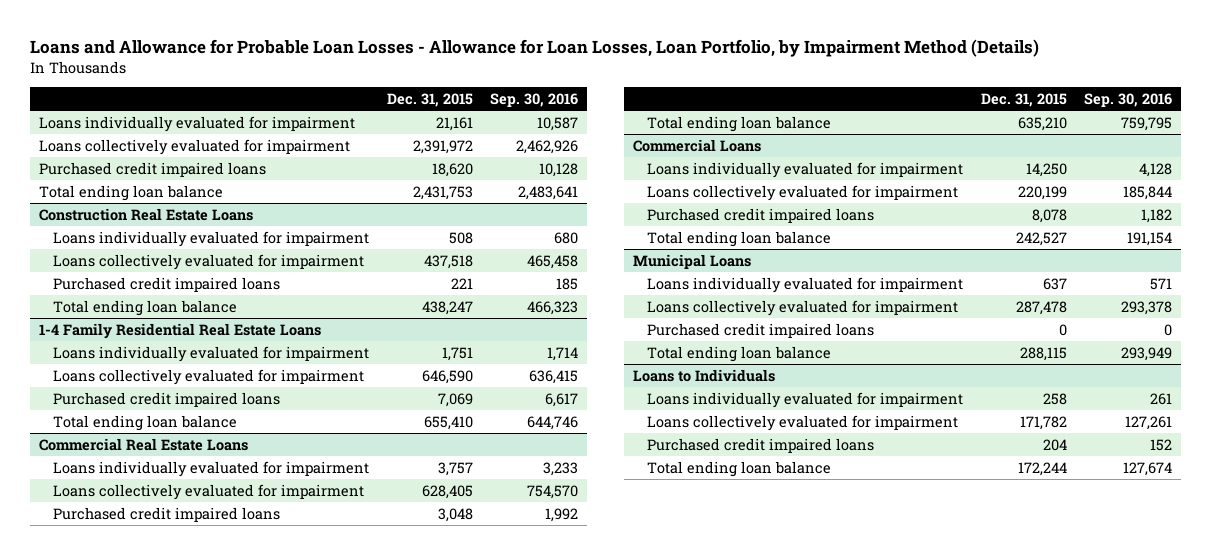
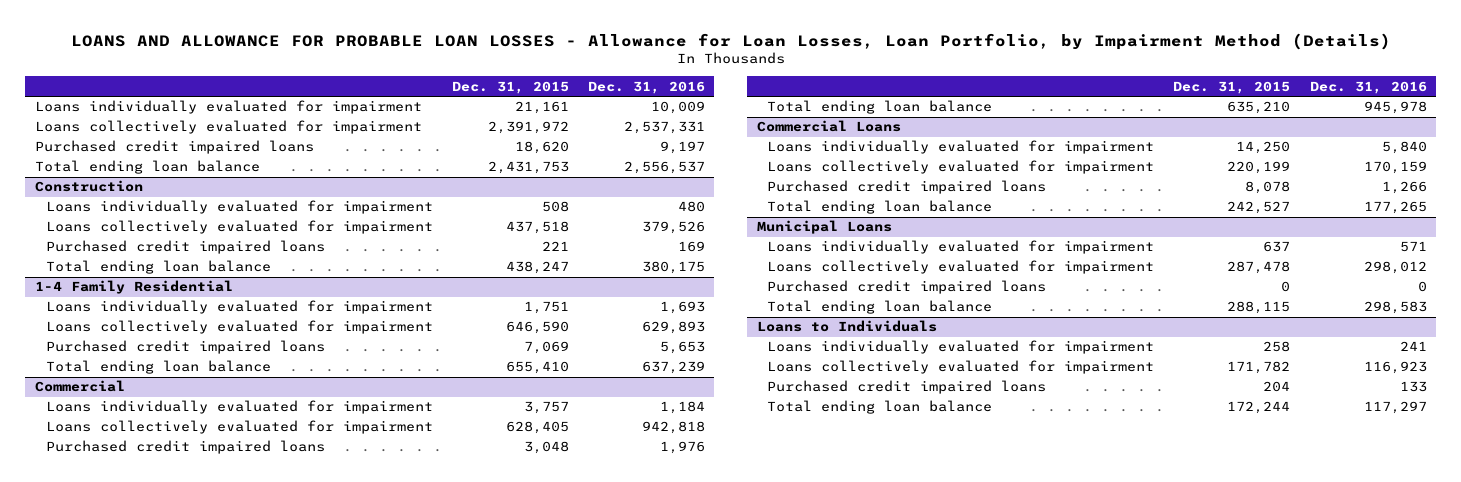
[30,38,1040,57] Loans and Allowance for Probable Loan Losses - Allowance for Loan Losses, Loan Portfolio, by Impairment Method (Details) -> [70,32,1391,50] LOANS AND ALLOWANCE FOR PROBABLE LOAN LOSSES - Allowance for Loan Losses, Loan Portfolio, by Impairment Method (Details)
[490,93,579,108] Sep. 30, 2016 -> none
none -> [587,80,705,94] Dec. 31, 2016
[38,207,253,221] Construction Real Estate Loans -> [34,180,143,193] Construction
[38,322,321,339] 1-4 Family Residential Real Estate Loans -> [34,280,233,295] 1-4 Family Residential
[38,437,248,451] Commercial Real Estate Loans -> [34,380,125,393] Commercial

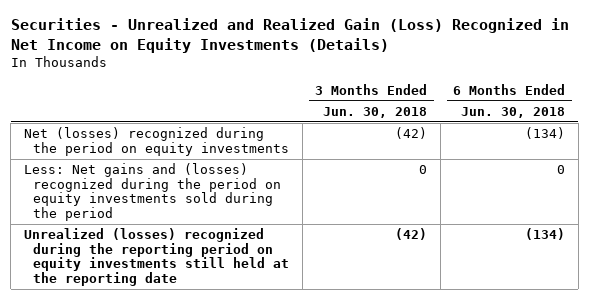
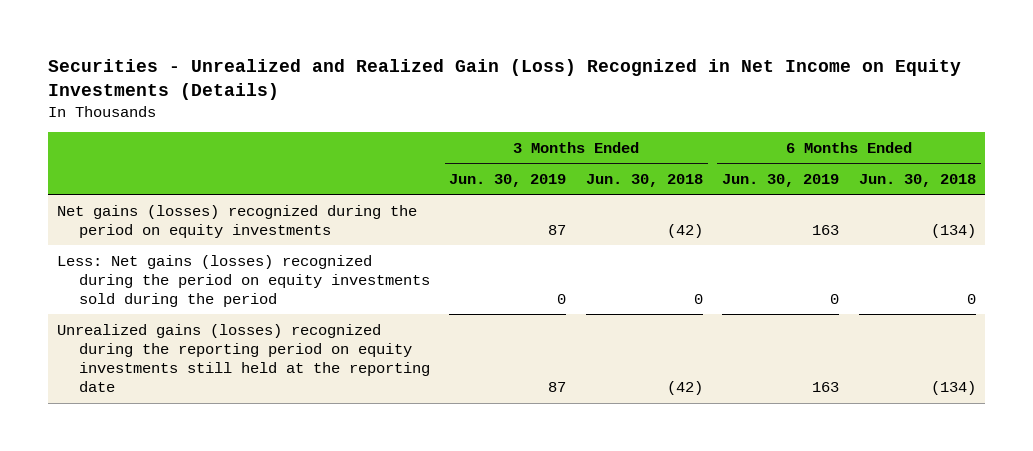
none -> [449,173,567,187] Jun. 30, 2019
none -> [722,173,840,187] Jun. 30, 2019
[23,127,290,156] Net (losses) recognized during the period on equity investments -> [57,204,418,238] Net gains (losses) recognized during the period on equity investments
[23,163,282,221] Less: Net gains and (losses) recognized during the period on equity investments sold during the period -> [57,254,430,308] Less: Net gains (losses) recognized during the period on equity investments sold during the period
[23,228,290,286] Unrealized (losses) recognized during the reporting period on equity investments still held at the reporting date -> [57,323,430,393] Unrealized gains (losses) recognized during the reporting period on equity investments still held at the reporting date

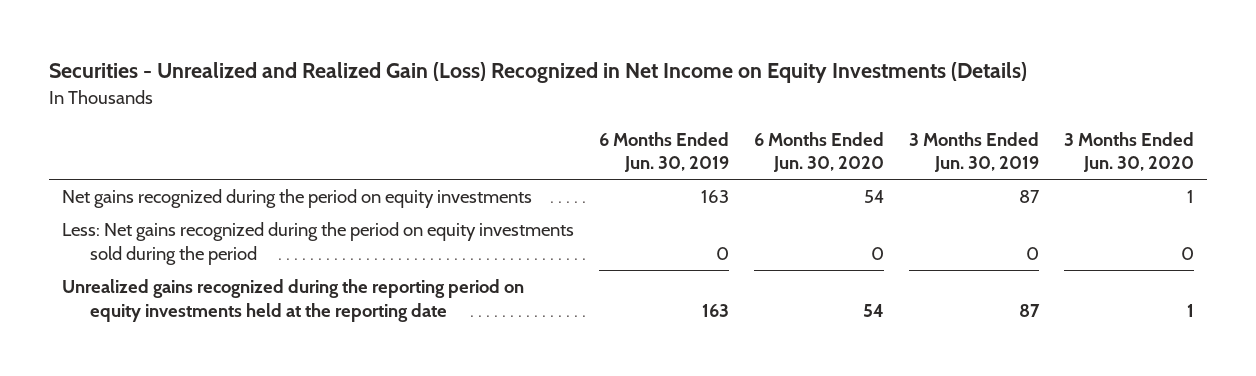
[585,173,703,187] Jun. 30, 2018 -> none
[858,173,976,187] Jun. 30, 2018 -> none
none -> [754,131,885,173] 6 Months Ended Jun. 30, 2020
none -> [1064,131,1195,173] 3 Months Ended Jun. 30, 2020
[57,204,418,238] Net gains (losses) recognized during the period on equity investments -> [61,189,532,209] Net gains recognized during the period on equity investments
[57,254,430,308] Less: Net gains (losses) recognized during the period on equity investments sold during the period -> [61,222,574,265] Less: Net gains recognized during the period on equity investments sold during the period
[57,323,430,393] Unrealized gains (losses) recognized during the reporting period on equity investments still held at the reporting date -> [61,279,524,322] Unrealized gains recognized during the reporting period on equity investments held at the reporting date

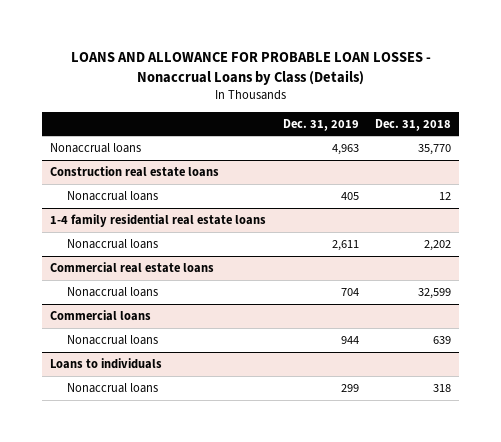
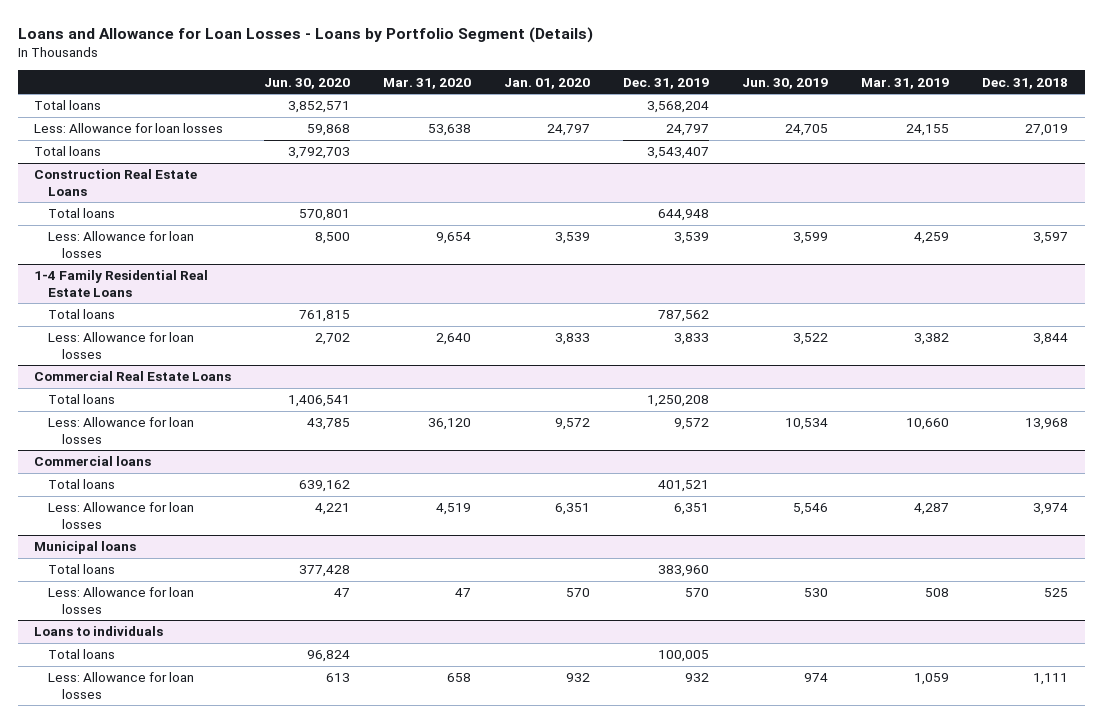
[70,51,431,85] LOANS AND ALLOWANCE FOR PROBABLE LOAN LOSSES - Nonaccrual Loans by Class (Details) -> [18,26,594,43] Loans and Allowance for Loan Losses - Loans by Portfolio Segment (Details)
none -> [264,77,351,89] Jun. 30, 2020
none -> [383,77,472,89] Mar. 31, 2020
none -> [504,77,591,89] Jan. 01, 2020
none -> [742,77,829,89] Jun. 30, 2019
none -> [861,77,950,89] Mar. 31, 2019
[50,142,142,153] Nonaccrual loans -> none
[66,190,158,201] Nonaccrual loans -> none
[66,238,158,249] Nonaccrual loans -> none
[66,286,158,297] Nonaccrual loans -> none
none -> [34,100,102,111] Total loans
none -> [34,123,224,134] Less: Allowance for loan losses
none -> [34,146,102,157] Total loans
[50,165,220,177] Construction real estate loans -> [34,169,198,196] Construction Real Estate Loans
none -> [48,208,116,219] Total loans
none -> [48,231,195,258] Less: Allowance for loan losses
[50,213,267,227] 1-4 family residential real estate loans -> [34,270,209,297] 1-4 Family Residential Real Estate Loans
none -> [48,309,116,320] Total loans
none -> [48,332,195,359] Less: Allowance for loan losses
[50,261,215,273] Commercial real estate loans -> [34,371,232,382] Commercial Real Estate Loans
none -> [48,394,116,405] Total loans
none -> [48,417,195,444] Less: Allowance for loan losses
[66,334,158,345] Nonaccrual loans -> none
none -> [48,479,116,490] Total loans
none -> [48,502,195,529] Less: Allowance for loan losses
none -> [34,541,137,555] Municipal loans
none -> [48,564,116,575] Total loans
none -> [48,587,195,614] Less: Allowance for loan losses
[66,382,158,393] Nonaccrual loans -> none
none -> [48,649,116,660] Total loans
none -> [48,672,195,699] Less: Allowance for loan losses

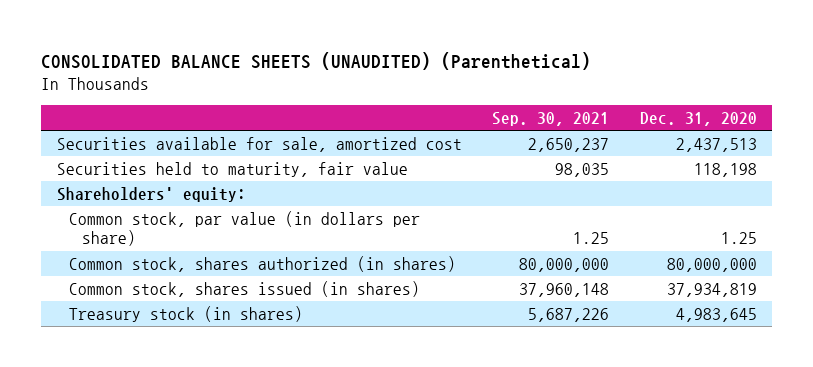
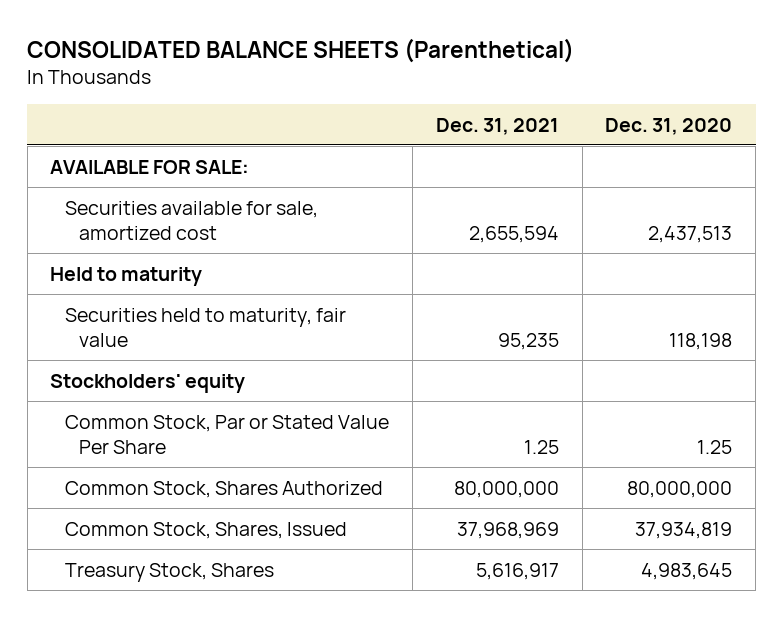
[41,51,592,70] CONSOLIDATED BALANCE SHEETS (UNAUDITED) (Parenthetical) -> [27,37,575,63] CONSOLIDATED BALANCE SHEETS (Parenthetical)
[492,112,610,127] Sep. 30, 2021 -> none
none -> [435,117,559,135] Dec. 31, 2021
none -> [50,159,250,174] AVAILABLE FOR SALE:
none -> [50,266,203,286] Held to maturity
[56,186,246,202] Shareholders' equity: -> none
none -> [50,373,246,393] Stockholders' equity
[69,210,421,247] Common stock, par value (in dollars per share) -> [64,414,389,454] Common Stock, Par or Stated Value Per Share
[69,255,457,272] Common stock, shares authorized (in shares) -> [64,480,383,498] Common Stock, Shares Authorized
[69,280,421,297] Common stock, shares issued (in shares) -> [64,521,347,539] Common Stock, Shares, Issued
[69,305,304,322] Treasury stock (in shares) -> [64,562,274,582] Treasury Stock, Shares

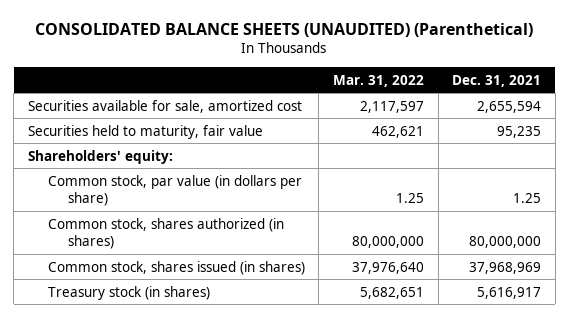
[27,37,575,63] CONSOLIDATED BALANCE SHEETS (Parenthetical) -> [35,22,534,37] CONSOLIDATED BALANCE SHEETS (UNAUDITED) (Parenthetical)
[605,117,733,135] Dec. 31, 2020 -> none
none -> [332,74,424,87] Mar. 31, 2022
[50,159,250,174] AVAILABLE FOR SALE: -> none
[50,266,203,286] Held to maturity -> none
[50,373,246,393] Stockholders' equity -> none
none -> [27,149,173,164] Shareholders' equity:
[64,414,389,454] Common Stock, Par or Stated Value Per Share -> [47,174,302,207] Common stock, par value (in dollars per share)
[64,480,383,498] Common Stock, Shares Authorized -> [47,217,284,250] Common stock, shares authorized (in shares)
[64,521,347,539] Common Stock, Shares, Issued -> [47,260,305,275] Common stock, shares issued (in shares)
[64,562,274,582] Treasury Stock, Shares -> [47,285,210,300] Treasury stock (in shares)

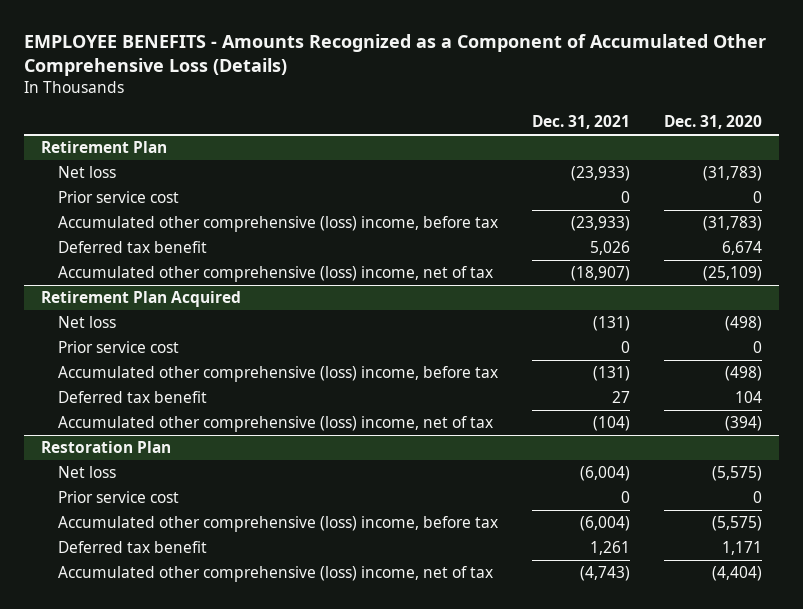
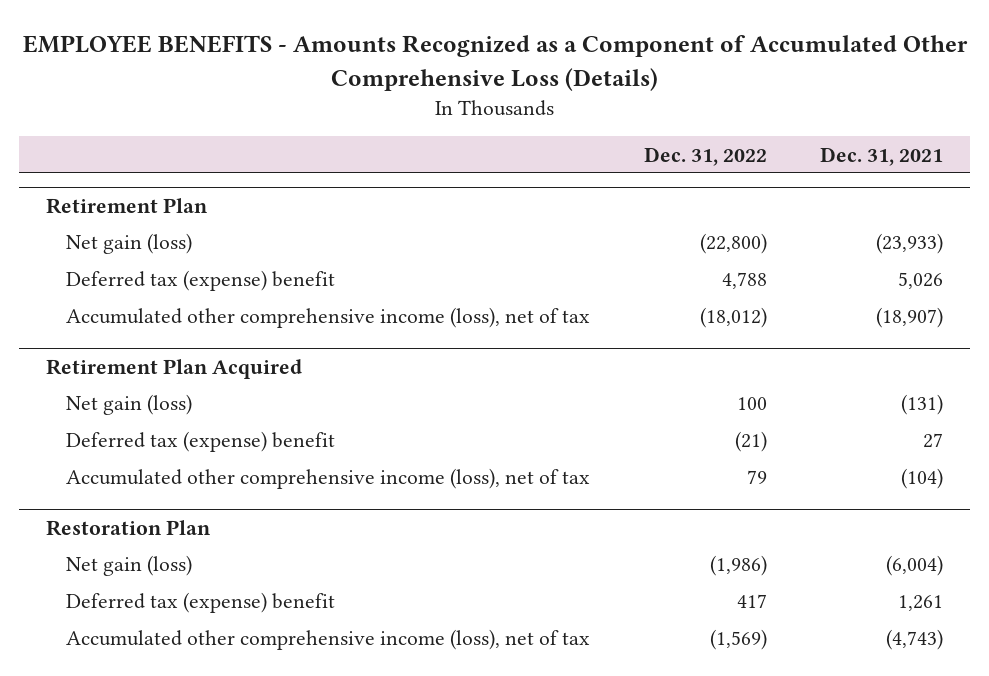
[663,115,762,130] Dec. 31, 2020 -> none
none -> [643,146,767,166] Dec. 31, 2022
[57,191,179,204] Prior service cost -> none
[57,216,498,233] Accumulated other comprehensive (loss) income, before tax -> none
[57,166,116,179] Net loss -> [66,233,193,255] Net gain (loss)
[57,241,207,254] Deferred tax benefit -> [66,270,336,292] Deferred tax (expense) benefit
[57,266,493,283] Accumulated other comprehensive (loss) income, net of tax -> [66,307,591,329] Accumulated other comprehensive income (loss), net of tax
[57,341,179,354] Prior service cost -> none
[57,366,498,383] Accumulated other comprehensive (loss) income, before tax -> none
[57,316,116,329] Net loss -> [66,394,193,416] Net gain (loss)
[57,391,207,404] Deferred tax benefit -> [66,431,336,453] Deferred tax (expense) benefit
[57,416,493,433] Accumulated other comprehensive (loss) income, net of tax -> [66,468,591,490] Accumulated other comprehensive income (loss), net of tax
[57,491,179,504] Prior service cost -> none
[57,516,498,533] Accumulated other comprehensive (loss) income, before tax -> none
[57,466,116,479] Net loss -> [66,555,193,577] Net gain (loss)
[57,541,207,554] Deferred tax benefit -> [66,592,336,614] Deferred tax (expense) benefit
[57,566,493,583] Accumulated other comprehensive (loss) income, net of tax -> [66,629,591,651] Accumulated other comprehensive income (loss), net of tax

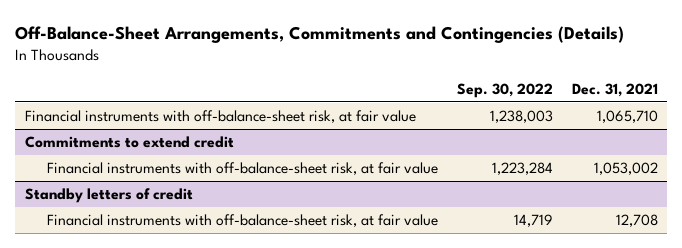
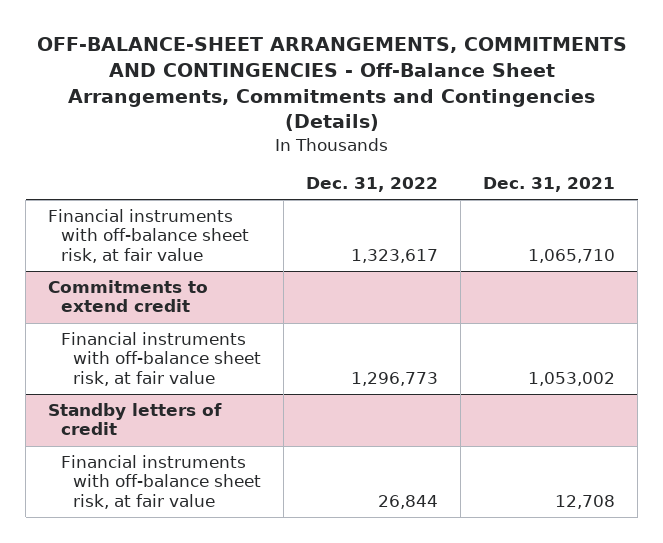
[15,26,625,44] Off-Balance-Sheet Arrangements, Commitments and Contingencies (Details) -> [36,37,627,132] OFF-BALANCE-SHEET ARRANGEMENTS, COMMITMENTS AND CONTINGENCIES - Off-Balance Sheet Arrangements, Commitments and Contingencies (Details)
[456,82,553,98] Sep. 30, 2022 -> none
none -> [306,177,439,193] Dec. 31, 2022
[24,109,416,123] Financial instruments with off-balance-sheet risk, at fair value -> [48,209,249,263] Financial instruments with off-balance sheet risk, at fair value
[46,161,438,175] Financial instruments with off-balance-sheet risk, at fair value -> [60,332,262,386] Financial instruments with off-balance sheet risk, at fair value
[46,213,438,227] Financial instruments with off-balance-sheet risk, at fair value -> [60,455,262,509] Financial instruments with off-balance sheet risk, at fair value

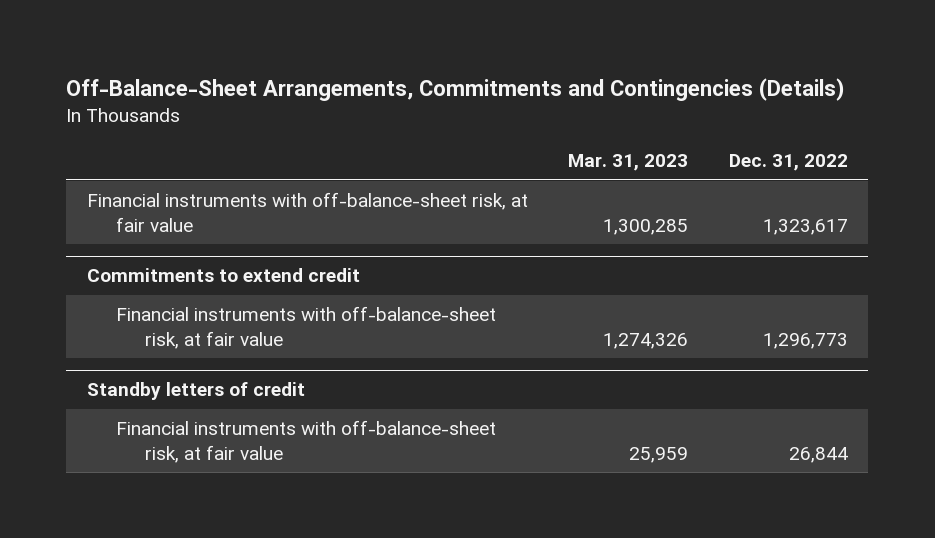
[36,37,627,132] OFF-BALANCE-SHEET ARRANGEMENTS, COMMITMENTS AND CONTINGENCIES - Off-Balance Sheet Arrangements, Commitments and Contingencies (Details) -> [66,78,846,102] Off-Balance-Sheet Arrangements, Commitments and Contingencies (Details)
[483,177,616,193] Dec. 31, 2021 -> none
none -> [568,154,689,172] Mar. 31, 2023
[48,209,249,263] Financial instruments with off-balance sheet risk, at fair value -> [86,192,528,232] Financial instruments with off-balance-sheet risk, at fair value
[60,332,262,386] Financial instruments with off-balance sheet risk, at fair value -> [115,306,496,349] Financial instruments with off-balance-sheet risk, at fair value
[60,455,262,509] Financial instruments with off-balance sheet risk, at fair value -> [115,420,496,463] Financial instruments with off-balance-sheet risk, at fair value

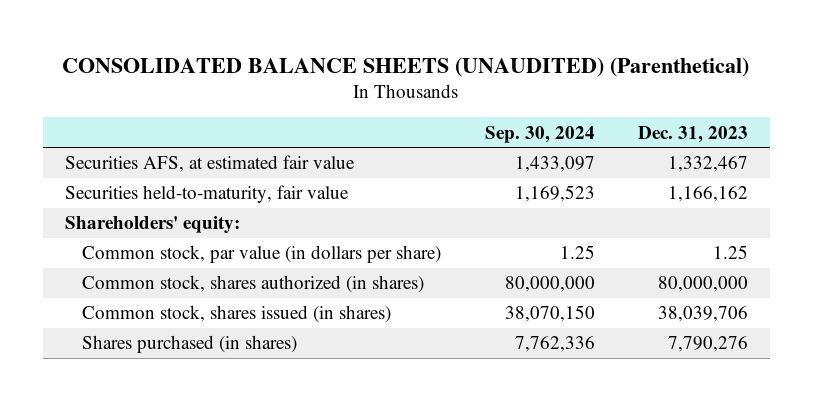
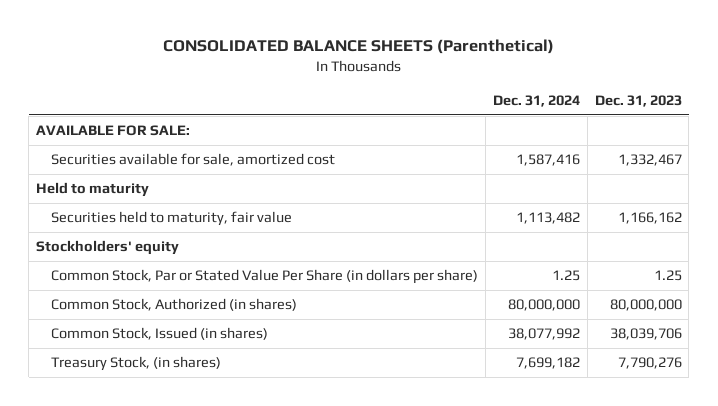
[62,56,750,77] CONSOLIDATED BALANCE SHEETS (UNAUDITED) (Parenthetical) -> [162,39,554,55] CONSOLIDATED BALANCE SHEETS (Parenthetical)
[484,125,595,143] Sep. 30, 2024 -> none
none -> [492,94,580,107] Dec. 31, 2024
[64,216,240,234] Shareholders' equity: -> none
none -> [35,125,190,137] AVAILABLE FOR SALE:
[64,155,355,173] Securities AFS, at estimated fair value -> [51,153,336,167] Securities available for sale, amortized cost
none -> [35,182,149,198] Held to maturity
[64,185,349,204] Securities held-to-maturity, fair value -> [51,211,293,227] Securities held to maturity, fair value
none -> [35,240,179,256] Stockholders' equity
[82,245,442,264] Common stock, par value (in dollars per share) -> [51,269,479,285] Common Stock, Par or Stated Value Per Share (in dollars per share)
[82,275,425,294] Common stock, shares authorized (in shares) -> [51,298,298,312] Common Stock, Authorized (in shares)
[82,305,392,324] Common stock, shares issued (in shares) -> [51,327,269,341] Common Stock, Issued (in shares)
[82,335,298,354] Shares purchased (in shares) -> [51,356,222,372] Treasury Stock, (in shares)

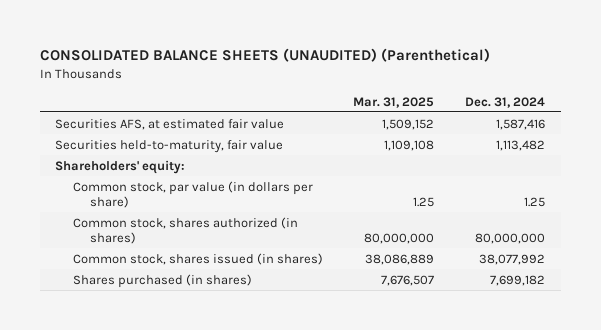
[162,39,554,55] CONSOLIDATED BALANCE SHEETS (Parenthetical) -> [40,48,491,63] CONSOLIDATED BALANCE SHEETS (UNAUDITED) (Parenthetical)
[594,94,682,107] Dec. 31, 2023 -> none
none -> [353,96,435,108] Mar. 31, 2025
[35,125,190,137] AVAILABLE FOR SALE: -> none
[35,182,149,198] Held to maturity -> none
[35,240,179,256] Stockholders' equity -> none
[51,153,336,167] Securities available for sale, amortized cost -> [55,118,285,130] Securities AFS, at estimated fair value
[51,211,293,227] Securities held to maturity, fair value -> [55,139,284,153] Securities held-to-maturity, fair value
none -> [55,159,186,174] Shareholders' equity:
[51,269,479,285] Common Stock, Par or Stated Value Per Share (in dollars per share) -> [72,180,313,208] Common stock, par value (in dollars per share)
[51,298,298,312] Common Stock, Authorized (in shares) -> [72,216,298,244] Common stock, shares authorized (in shares)
[51,327,269,341] Common Stock, Issued (in shares) -> [72,252,323,265] Common stock, shares issued (in shares)
[51,356,222,372] Treasury Stock, (in shares) -> [72,273,252,288] Shares purchased (in shares)

